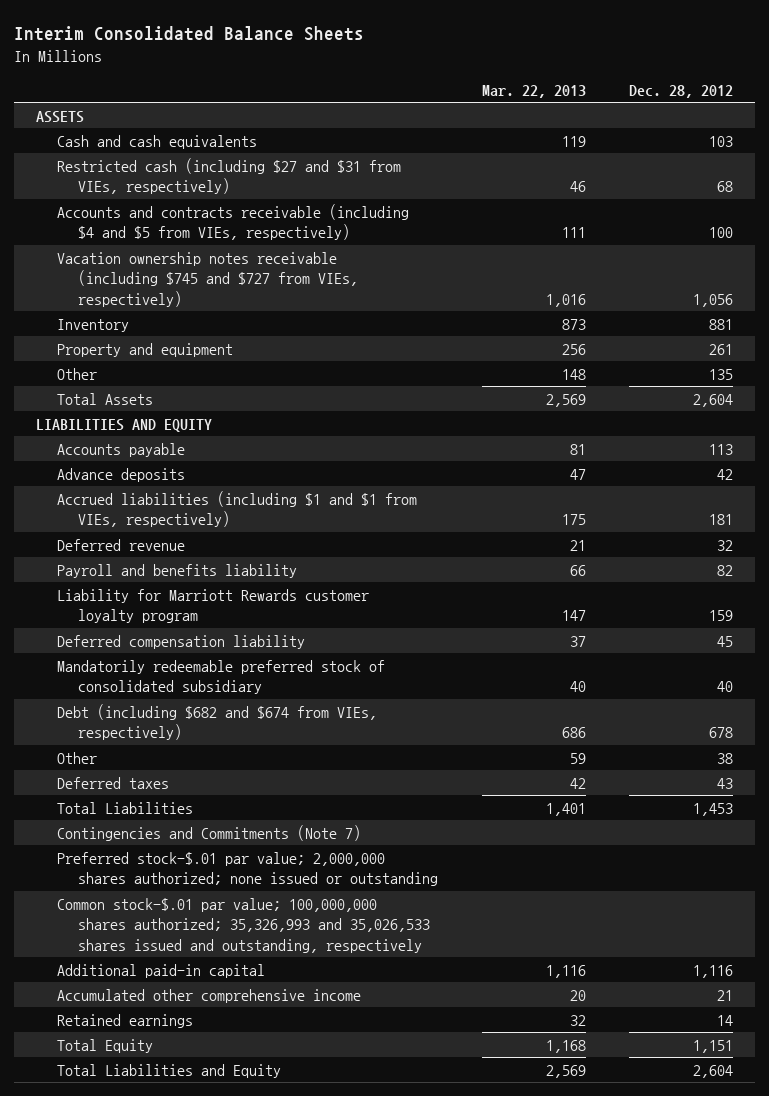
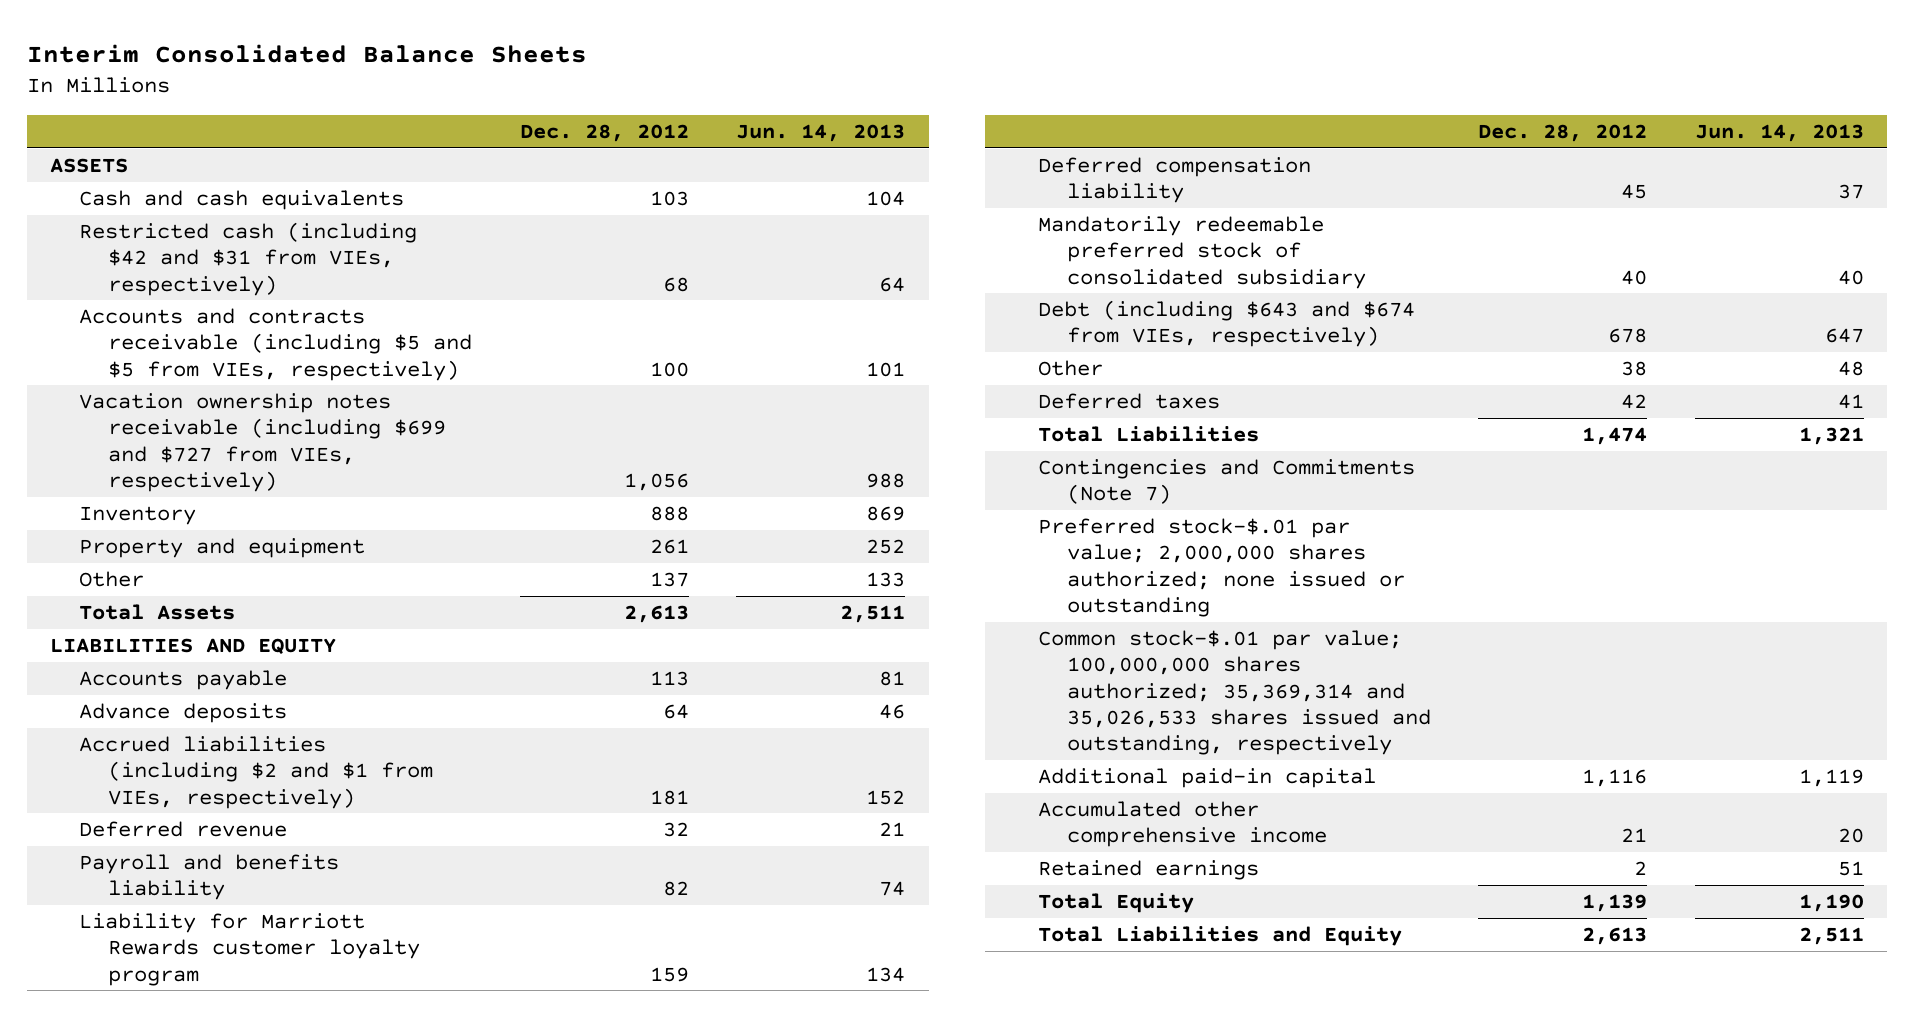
[481,84,586,98] Mar. 22, 2013 -> none
none -> [736,124,906,143] Jun. 14, 2013
[57,157,402,195] Restricted cash (including $27 and $31 from VIEs, respectively) -> [79,222,418,296] Restricted cash (including $42 and $31 from VIEs, respectively)
[57,203,410,241] Accounts and contracts receivable (including $4 and $5 from VIEs, respectively) -> [79,308,473,381] Accounts and contracts receivable (including $5 and $5 from VIEs, respectively)
[57,251,359,307] Vacation ownership notes receivable (including $745 and $727 from VIEs, respectively) -> [79,393,447,493] Vacation ownership notes receivable (including $699 and $727 from VIEs, respectively)
[709,318,734,330] 881 -> [649,506,689,522] 888
[709,368,734,380] 135 -> [649,572,689,588] 137
[693,393,734,407] 2,604 -> [623,605,689,624] 2,613
[717,468,734,480] 42 -> [662,704,689,720] 64
[57,490,418,528] Accrued liabilities (including $1 and $1 from VIEs, respectively) -> [79,736,434,809] Accrued liabilities (including $2 and $1 from VIEs, respectively)
[57,703,378,741] Debt (including $682 and $674 from VIEs, respectively) -> [1038,300,1416,348] Debt (including $643 and $674 from VIEs, respectively)
[717,777,734,789] 43 -> [1621,394,1648,410] 42
[693,802,734,816] 1,453 -> [1582,427,1648,446] 1,474
[57,897,431,953] Common stock-$.01 par value; 100,000,000 shares authorized; 35,326,993 and 35,026,533 shares issued and outstanding, respectively -> [1038,630,1431,756] Common stock-$.01 par value; 100,000,000 shares authorized; 35,369,314 and 35,026,533 shares issued and outstanding, respectively
[717,1014,734,1026] 14 -> [1634,861,1648,876] 2
[693,1039,734,1053] 1,151 -> [1582,894,1648,913] 1,139
[693,1064,734,1078] 2,604 -> [1582,927,1648,946] 2,613

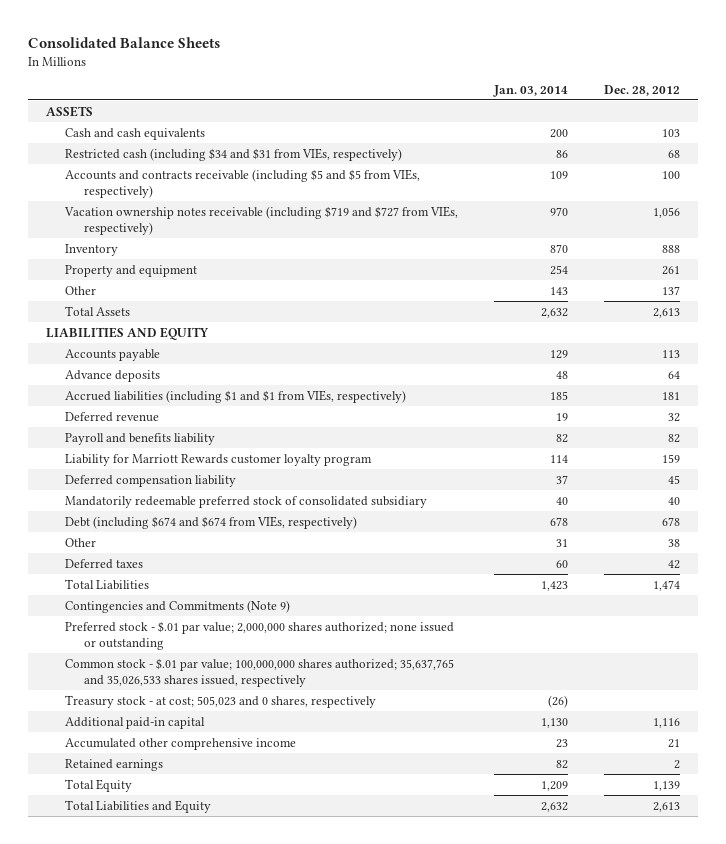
[26,43,587,63] Interim Consolidated Balance Sheets -> [27,37,220,49] Consolidated Balance Sheets
[736,124,906,143] Jun. 14, 2013 -> none
none -> [493,84,569,97] Jan. 03, 2014
[79,222,418,296] Restricted cash (including $42 and $31 from VIEs, respectively) -> [65,147,403,161] Restricted cash (including $34 and $31 from VIEs, respectively)
[79,393,447,493] Vacation ownership notes receivable (including $699 and $727 from VIEs, respectively) -> [64,205,459,235] Vacation ownership notes receivable (including $719 and $727 from VIEs, respectively)
[79,736,434,809] Accrued liabilities (including $2 and $1 from VIEs, respectively) -> [65,389,407,403] Accrued liabilities (including $1 and $1 from VIEs, respectively)
[1038,300,1416,348] Debt (including $643 and $674 from VIEs, respectively) -> [65,515,358,529] Debt (including $674 and $674 from VIEs, respectively)
[1038,459,1416,505] Contingencies and Commitments (Note 7) -> [65,599,291,613] Contingencies and Commitments (Note 9)
[1038,518,1405,618] Preferred stock-$.01 par value; 2,000,000 shares authorized; none issued or outstanding -> [65,620,455,650] Preferred stock - $.01 par value; 2,000,000 shares authorized; none issued or outstanding
[1038,630,1431,756] Common stock-$.01 par value; 100,000,000 shares authorized; 35,369,314 and 35,026,533 shares issued and outstanding, respectively -> [65,657,455,687] Common stock - $.01 par value; 100,000,000 shares authorized; 35,637,765 and 35,026,533 shares issued, respectively
none -> [65,694,377,708] Treasury stock - at cost; 505,023 and 0 shares, respectively

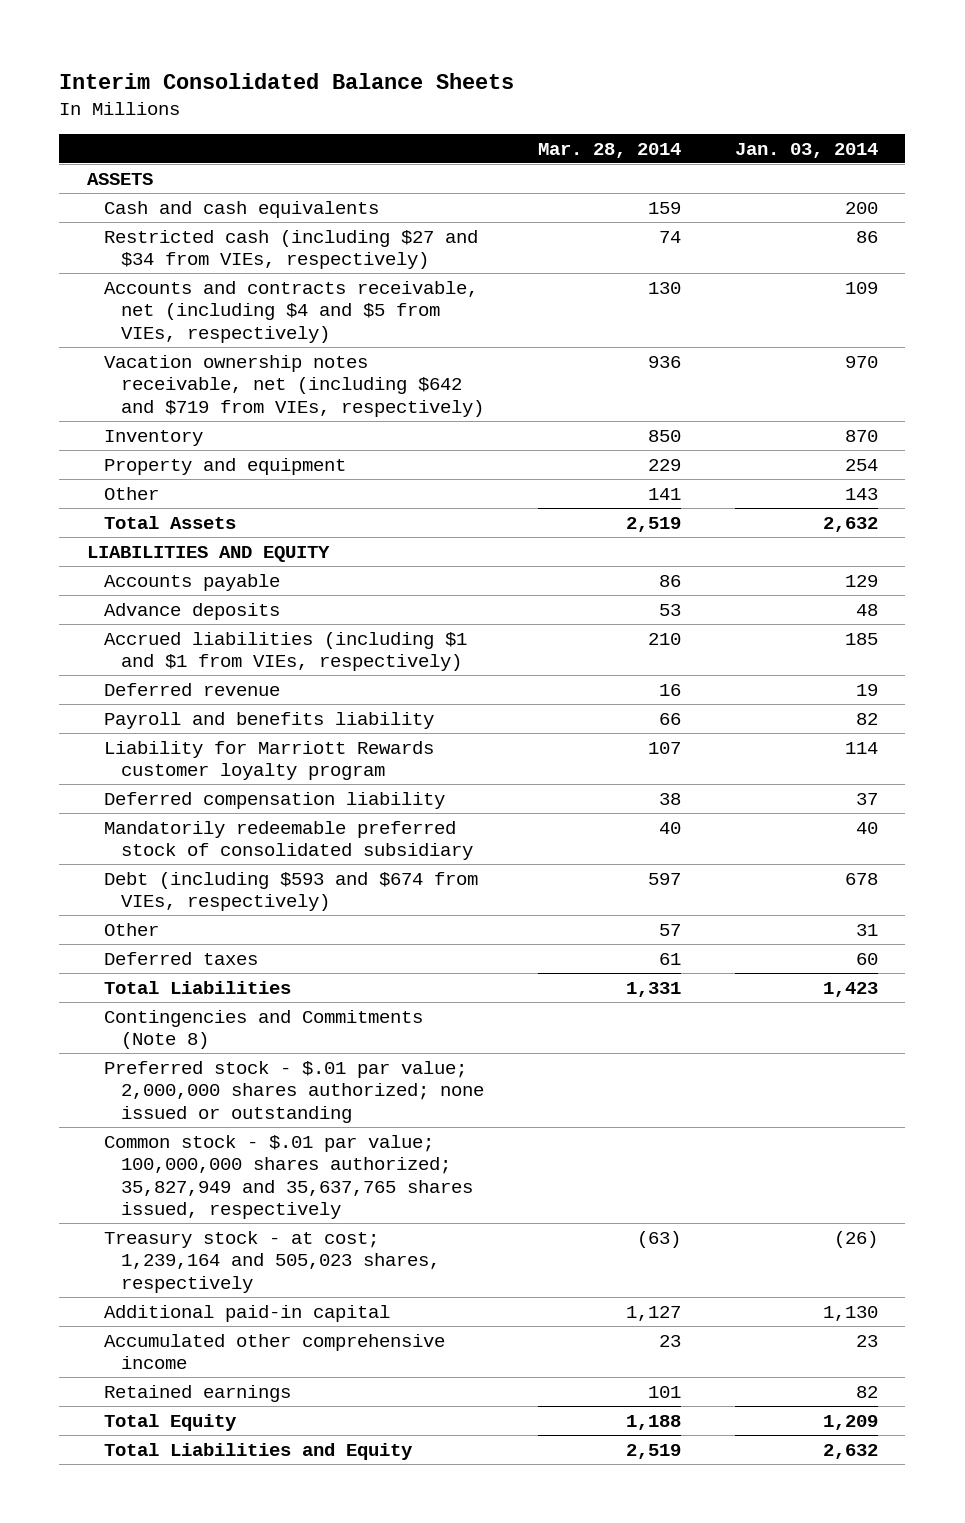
[27,37,220,49] Consolidated Balance Sheets -> [59,73,515,90] Interim Consolidated Balance Sheets
[604,84,681,96] Dec. 28, 2012 -> none
none -> [537,143,681,159] Mar. 28, 2014
[65,147,403,161] Restricted cash (including $34 and $31 from VIEs, respectively) -> [103,229,478,270] Restricted cash (including $27 and $34 from VIEs, respectively)
[65,168,421,198] Accounts and contracts receivable (including $5 and $5 from VIEs, respectively) -> [103,280,478,343] Accounts and contracts receivable, net (including $4 and $5 from VIEs, respectively)
[64,205,459,235] Vacation ownership notes receivable (including $719 and $727 from VIEs, respectively) -> [103,354,484,417] Vacation ownership notes receivable, net (including $642 and $719 from VIEs, respectively)
[65,515,358,529] Debt (including $674 and $674 from VIEs, respectively) -> [103,871,478,912] Debt (including $593 and $674 from VIEs, respectively)
[65,599,291,613] Contingencies and Commitments (Note 9) -> [103,1009,423,1050] Contingencies and Commitments (Note 8)
[65,657,455,687] Common stock - $.01 par value; 100,000,000 shares authorized; 35,637,765 and 35,026,533 shares issued, respectively -> [103,1134,473,1220] Common stock - $.01 par value; 100,000,000 shares authorized; 35,827,949 and 35,637,765 shares issued, respectively
[65,694,377,708] Treasury stock - at cost; 505,023 and 0 shares, respectively -> [103,1230,440,1293] Treasury stock - at cost; 1,239,164 and 505,023 shares, respectively

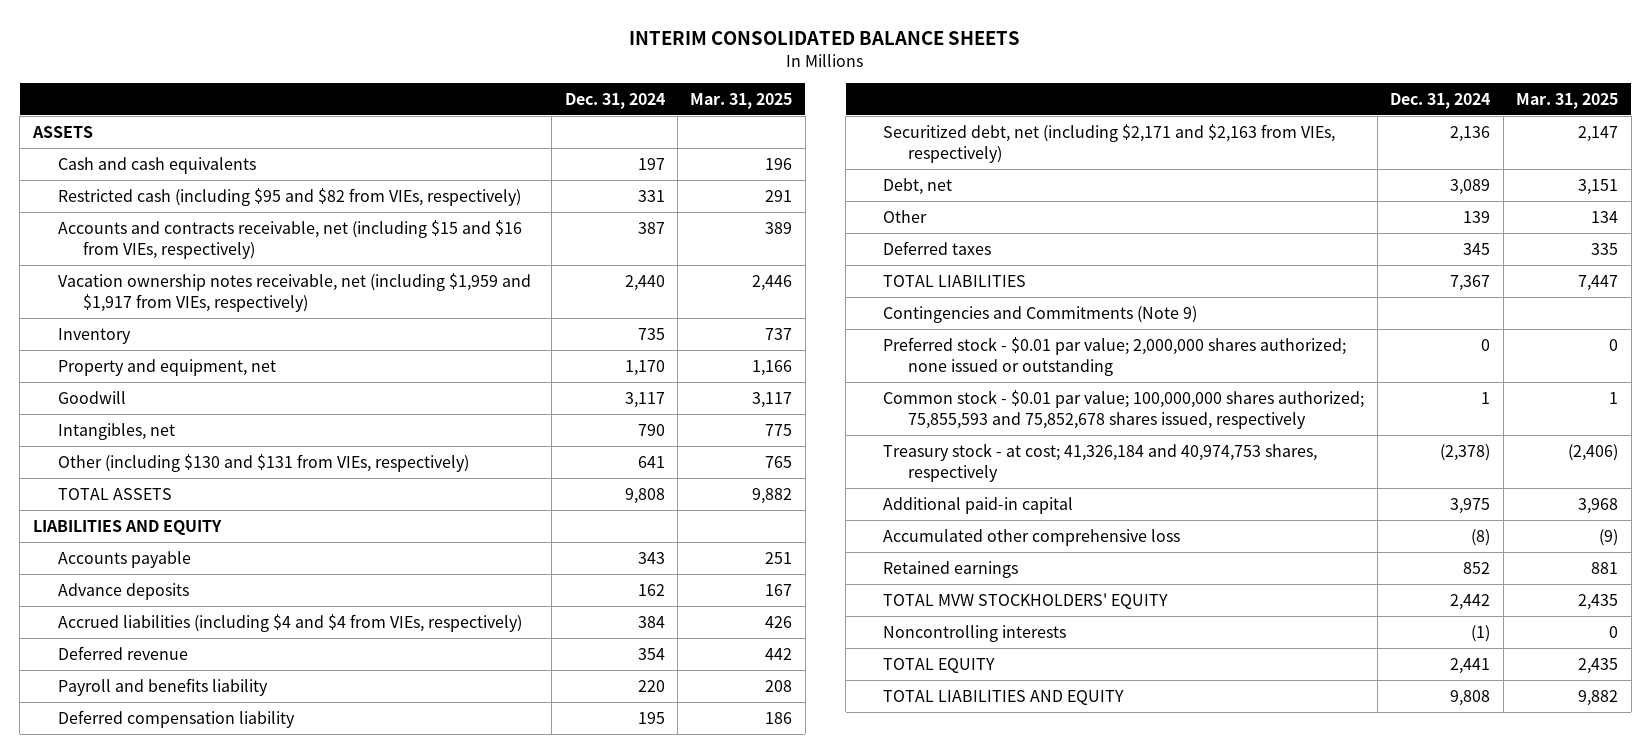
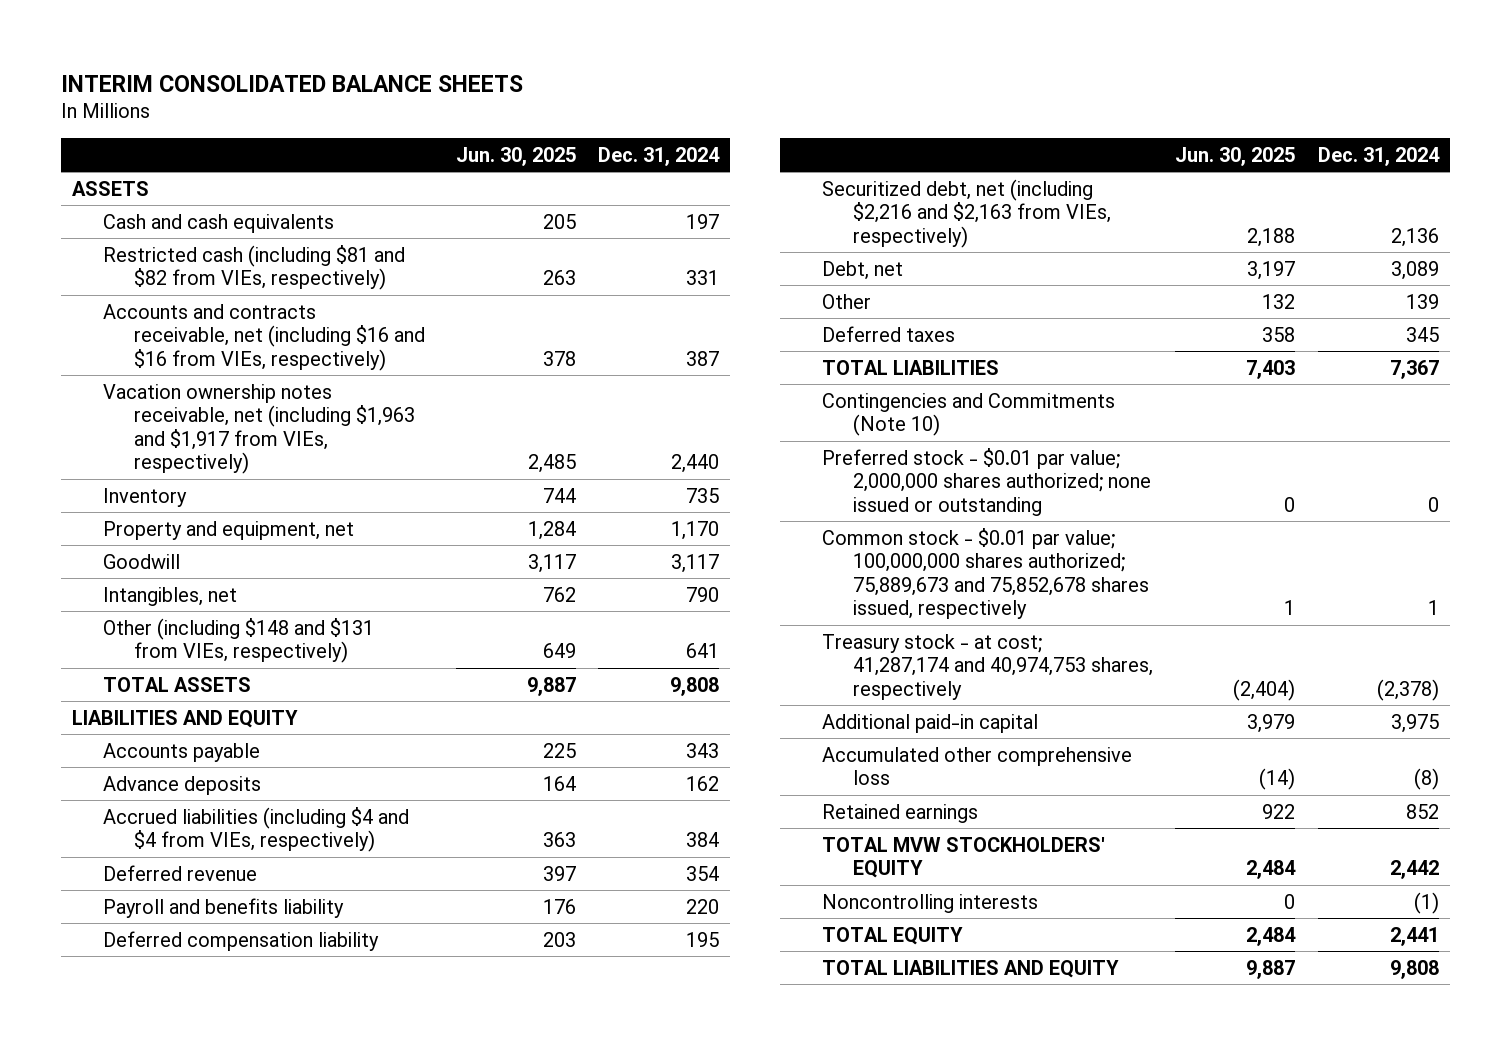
[690,92,793,109] Mar. 31, 2025 -> none
none -> [455,146,576,166] Jun. 30, 2025
[57,187,521,206] Restricted cash (including $95 and $82 from VIEs, respectively) -> [102,244,405,291] Restricted cash (including $81 and $82 from VIEs, respectively)
[57,219,522,259] Accounts and contracts receivable, net (including $15 and $16 from VIEs, respectively) -> [102,303,425,371] Accounts and contracts receivable, net (including $16 and $16 from VIEs, respectively)
[57,272,531,312] Vacation ownership notes receivable, net (including $1,959 and $1,917 from VIEs, respectively) -> [102,383,415,475] Vacation ownership notes receivable, net (including $1,963 and $1,917 from VIEs, respectively)
[57,453,469,472] Other (including $130 and $131 from VIEs, respectively) -> [102,617,374,664] Other (including $148 and $131 from VIEs, respectively)
[883,123,1336,163] Securitized debt, net (including $2,171 and $2,163 from VIEs, respectively) -> [822,178,1111,248] Securitized debt, net (including $2,216 and $2,163 from VIEs, respectively)
[883,305,1198,323] Contingencies and Commitments (Note 9) -> [822,392,1116,437] Contingencies and Commitments (Note 10)
[883,389,1365,429] Common stock - $0.01 par value; 100,000,000 shares authorized; 75,855,593 and 75,852,678 shares issued, respectively -> [822,527,1149,620] Common stock - $0.01 par value; 100,000,000 shares authorized; 75,889,673 and 75,852,678 shares issued, respectively
[883,442,1318,482] Treasury stock - at cost; 41,326,184 and 40,974,753 shares, respectively -> [822,633,1153,700] Treasury stock - at cost; 41,287,174 and 40,974,753 shares, respectively

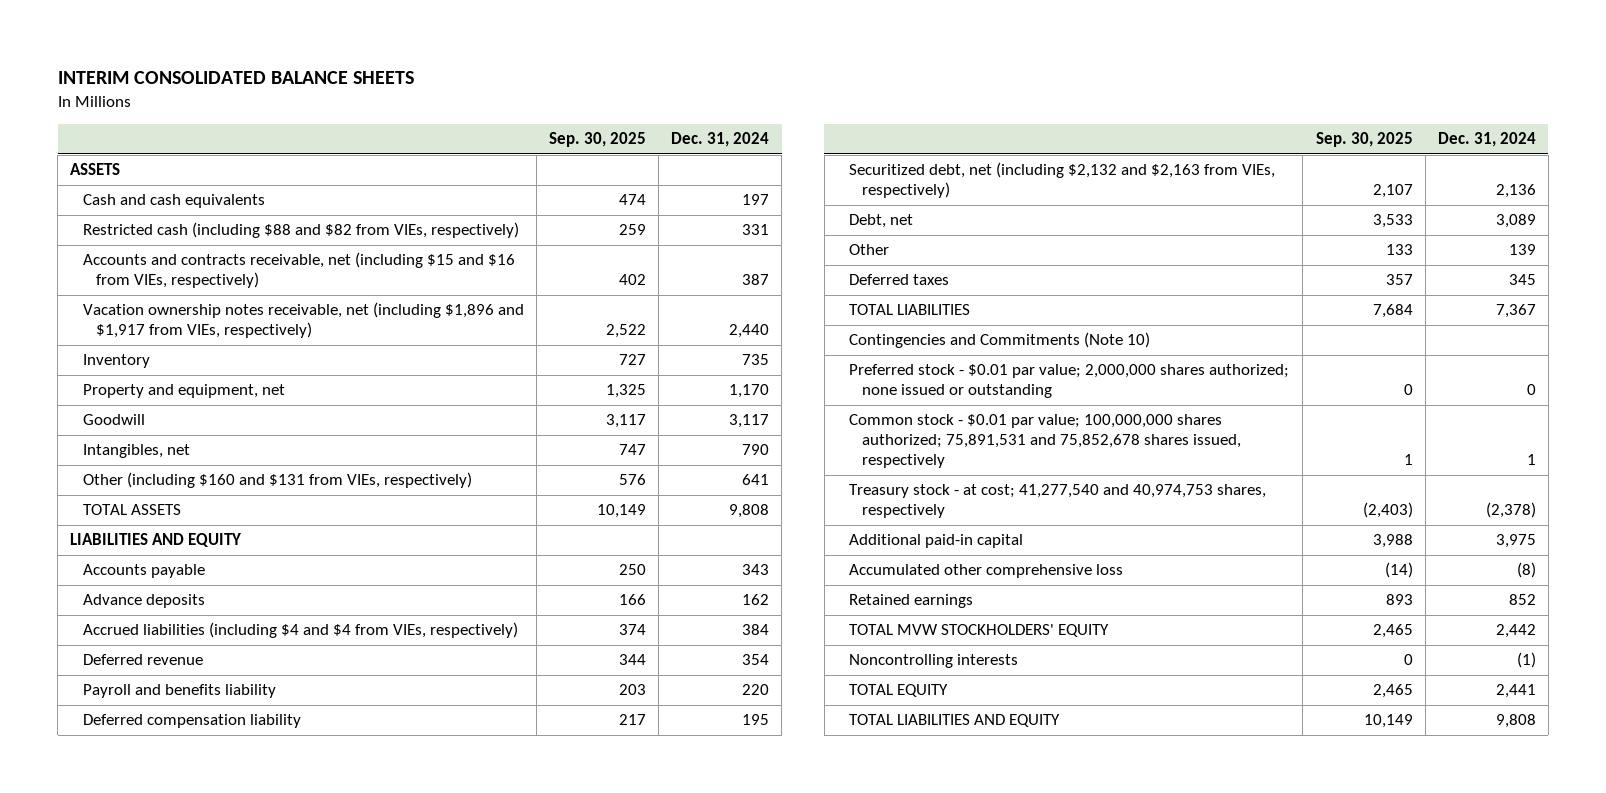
[455,146,576,166] Jun. 30, 2025 -> none
none -> [549,132,647,148] Sep. 30, 2025
[102,244,405,291] Restricted cash (including $81 and $82 from VIEs, respectively) -> [82,222,519,239] Restricted cash (including $88 and $82 from VIEs, respectively)
[102,303,425,371] Accounts and contracts receivable, net (including $16 and $16 from VIEs, respectively) -> [82,252,515,289] Accounts and contracts receivable, net (including $15 and $16 from VIEs, respectively)
[102,383,415,475] Vacation ownership notes receivable, net (including $1,963 and $1,917 from VIEs, respectively) -> [82,302,524,339] Vacation ownership notes receivable, net (including $1,896 and $1,917 from VIEs, respectively)
[102,617,374,664] Other (including $148 and $131 from VIEs, respectively) -> [82,472,472,489] Other (including $160 and $131 from VIEs, respectively)
[822,178,1111,248] Securitized debt, net (including $2,216 and $2,163 from VIEs, respectively) -> [849,162,1276,199] Securitized debt, net (including $2,132 and $2,163 from VIEs, respectively)
[822,527,1149,620] Common stock - $0.01 par value; 100,000,000 shares authorized; 75,889,673 and 75,852,678 shares issued, respectively -> [849,414,1242,469] Common stock - $0.01 par value; 100,000,000 shares authorized; 75,891,531 and 75,852,678 shares issued, respectively
[822,633,1153,700] Treasury stock - at cost; 41,287,174 and 40,974,753 shares, respectively -> [849,484,1267,519] Treasury stock - at cost; 41,277,540 and 40,974,753 shares, respectively

